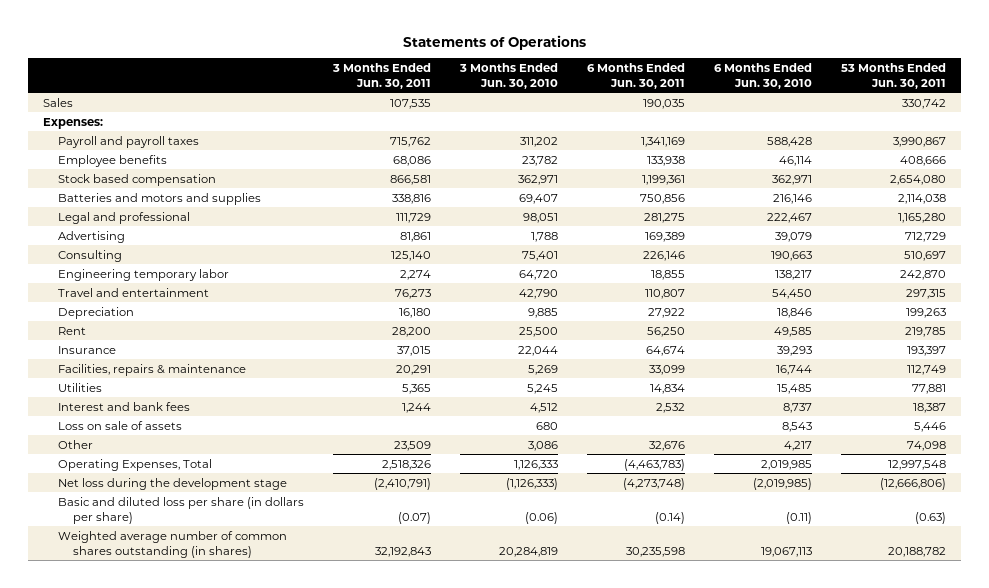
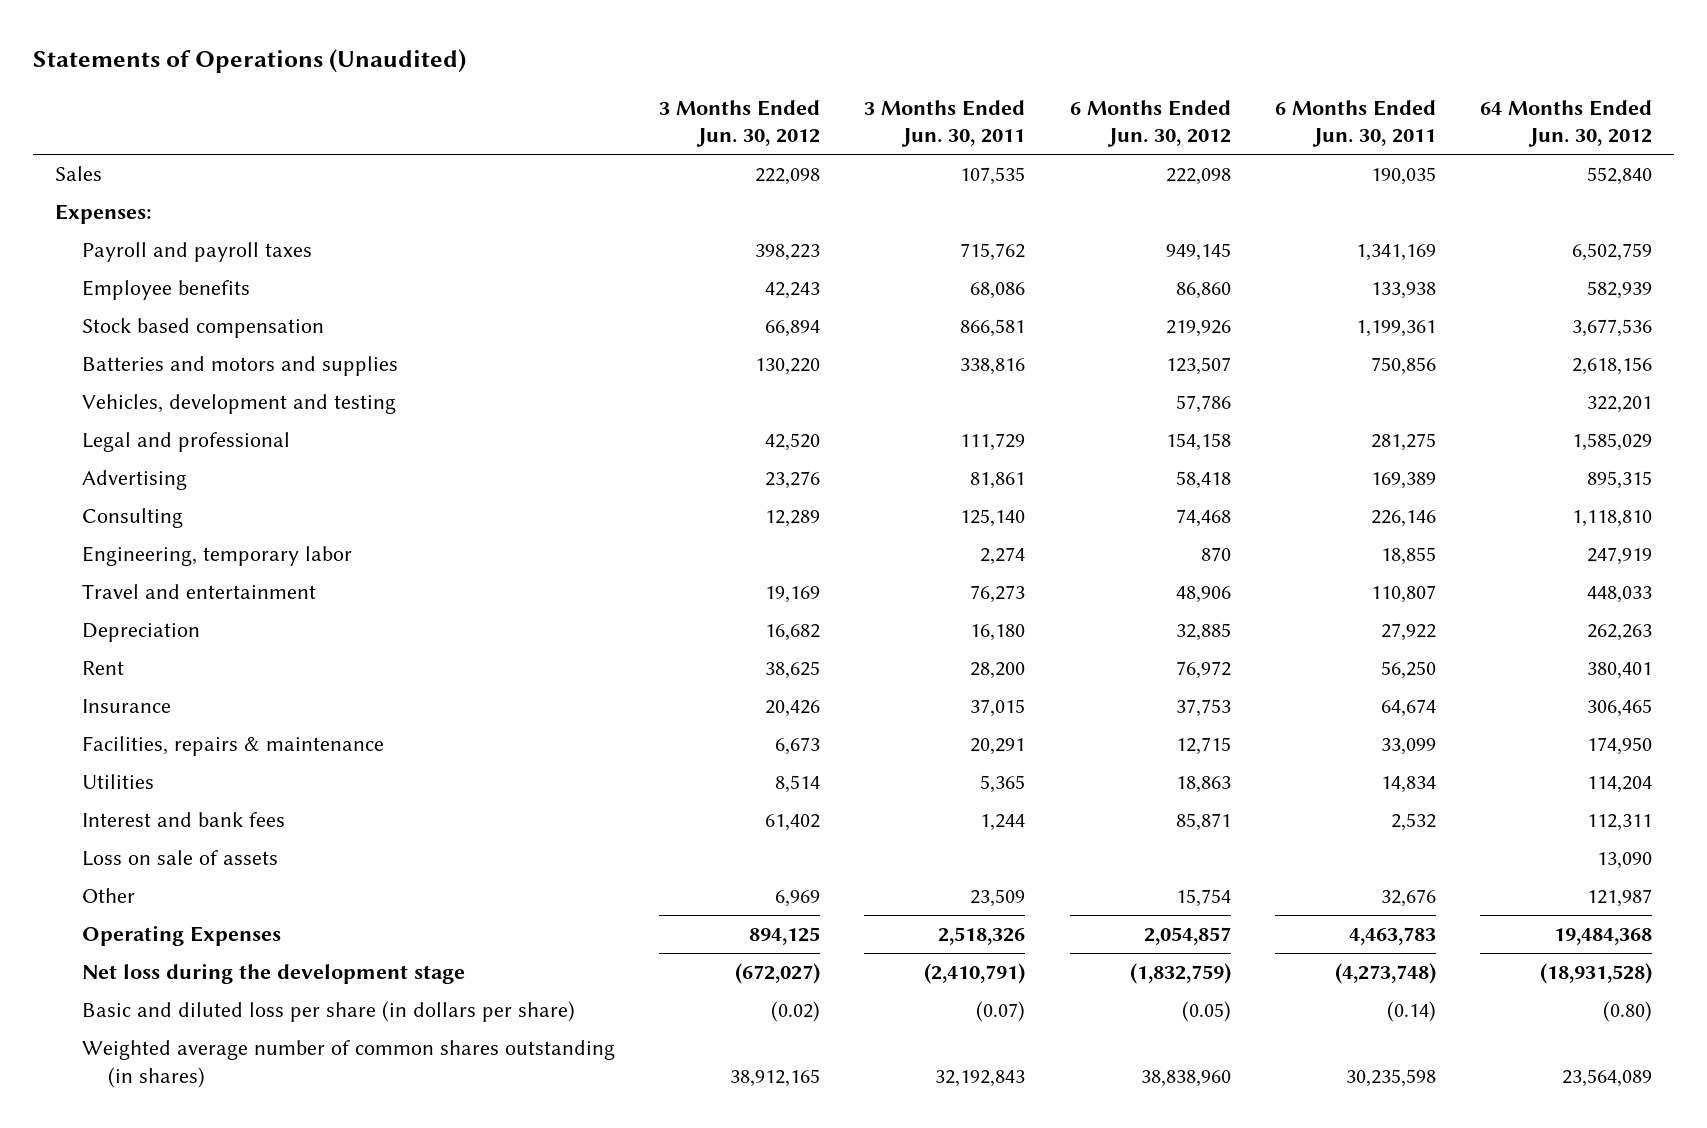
[402,34,586,50] Statements of Operations -> [32,48,466,73] Statements of Operations (Unaudited)
[459,62,559,89] 3 Months Ended Jun. 30, 2010 -> none
[714,62,813,89] 6 Months Ended Jun. 30, 2010 -> none
[841,62,947,89] 53 Months Ended Jun. 30, 2011 -> none
none -> [658,99,820,148] 3 Months Ended Jun. 30, 2012
none -> [1069,99,1231,148] 6 Months Ended Jun. 30, 2012
none -> [1480,99,1653,148] 64 Months Ended Jun. 30, 2012
none -> [81,394,396,415] Vehicles, development and testing
[58,268,230,281] Engineering temporary labor -> [81,546,352,567] Engineering, temporary labor
[58,458,213,471] Operating Expenses, Total -> [81,925,281,947] Operating Expenses
[624,458,686,471] (4,463,783) -> [1348,927,1436,946] 4,463,783

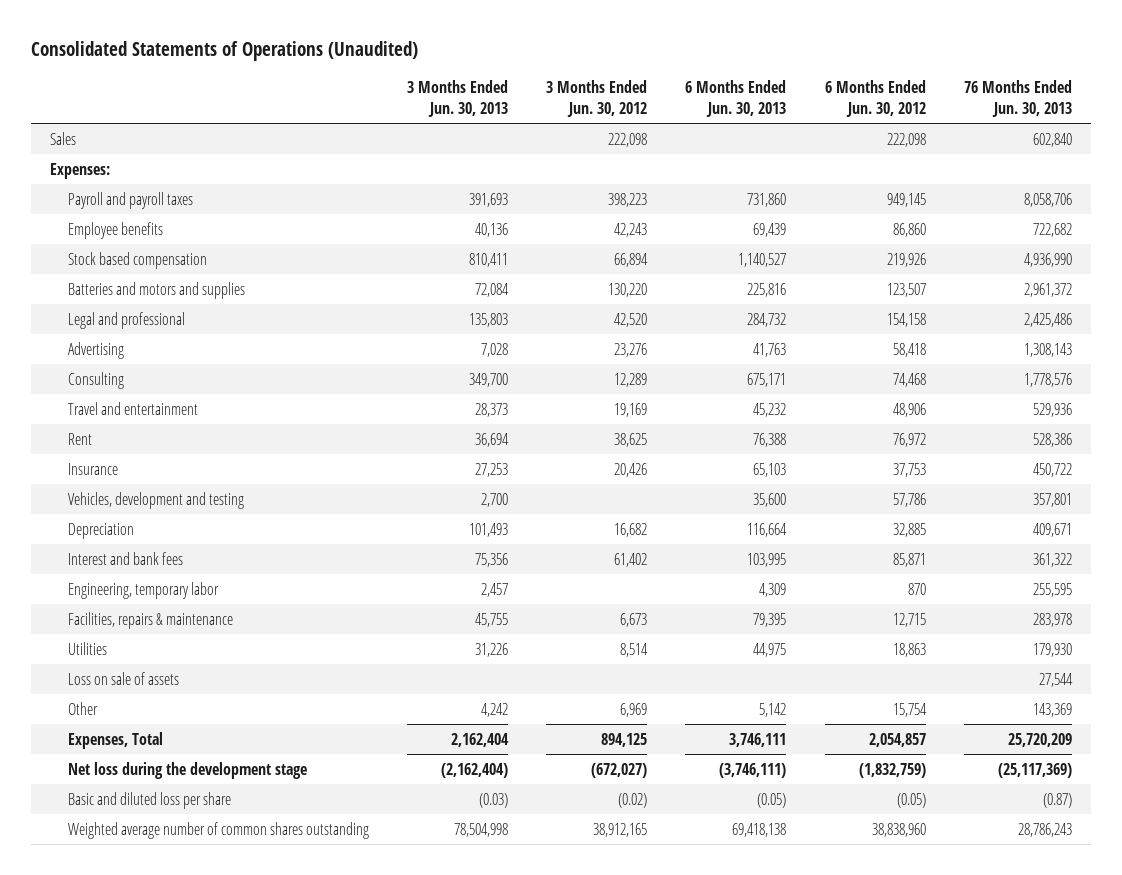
[32,48,466,73] Statements of Operations (Unaudited) -> [31,41,419,62] Consolidated Statements of Operations (Unaudited)
[864,99,1026,148] 3 Months Ended Jun. 30, 2011 -> none
[1274,99,1436,148] 6 Months Ended Jun. 30, 2011 -> none
[1480,99,1653,148] 64 Months Ended Jun. 30, 2012 -> none
none -> [406,80,508,117] 3 Months Ended Jun. 30, 2013
none -> [685,80,787,117] 6 Months Ended Jun. 30, 2013
none -> [963,80,1072,117] 76 Months Ended Jun. 30, 2013
[81,394,396,415] Vehicles, development and testing -> [67,491,244,509] Vehicles, development and testing
[81,623,200,643] Depreciation -> [67,522,134,539] Depreciation
[81,812,285,828] Interest and bank fees -> [67,551,183,565] Interest and bank fees
[81,546,352,567] Engineering, temporary labor -> [67,581,219,599] Engineering, temporary labor
[81,925,281,947] Operating Expenses -> [67,731,163,749] Expenses, Total
[81,1001,575,1023] Basic and diluted loss per share (in dollars per share) -> [67,791,231,809] Basic and diluted loss per share
[81,1040,615,1088] Weighted average number of common shares outstanding (in shares) -> [67,821,369,839] Weighted average number of common shares outstanding

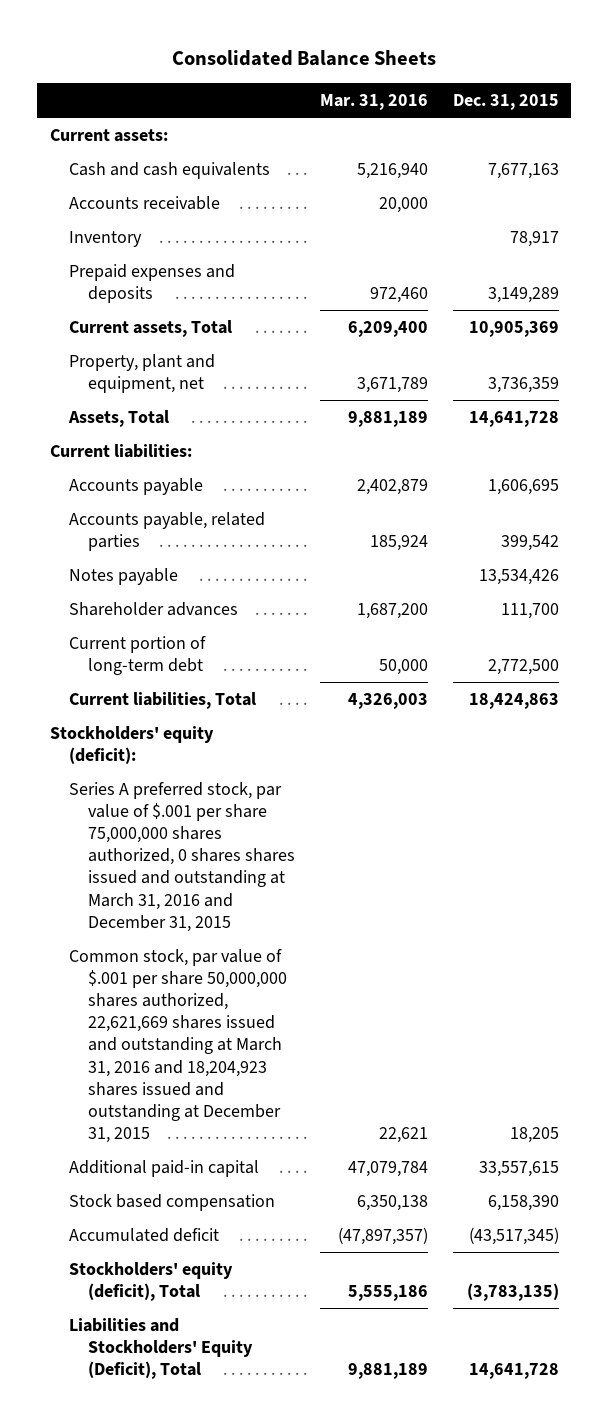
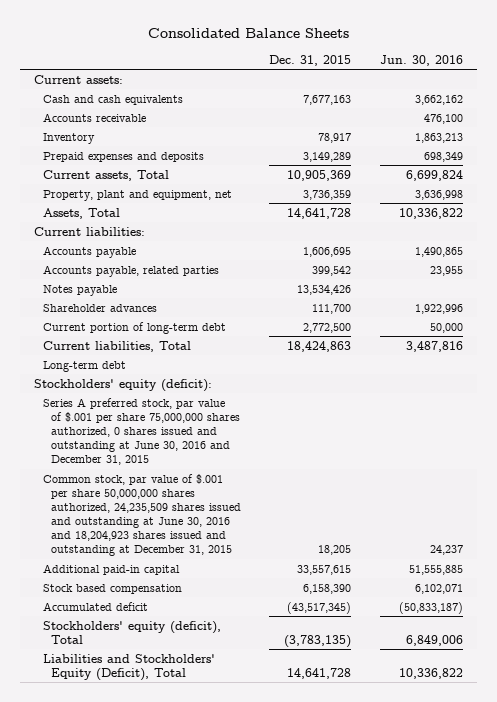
[319,93,428,110] Mar. 31, 2016 -> none
none -> [379,54,463,66] Jun. 30, 2016
none -> [42,360,126,372] Long-term debt
[68,781,295,932] Series A preferred stock, par value of $.001 per share 75,000,000 shares authorized, 0 shares shares issued and outstanding at March 31, 2016 and December 31, 2015 -> [42,397,241,466] Series A preferred stock, par value of $.001 per share 75,000,000 shares authorized, 0 shares issued and outstanding at June 30, 2016 and December 31, 2015
[68,948,287,1143] Common stock, par value of $.001 per share 50,000,000 shares authorized, 22,621,669 shares issued and outstanding at March 31, 2016 and 18,204,923 shares issued and outstanding at December 31, 2015 -> [42,473,242,557] Common stock, par value of $.001 per share 50,000,000 shares authorized, 24,235,509 shares issued and outstanding at June 30, 2016 and 18,204,923 shares issued and outstanding at December 31, 2015

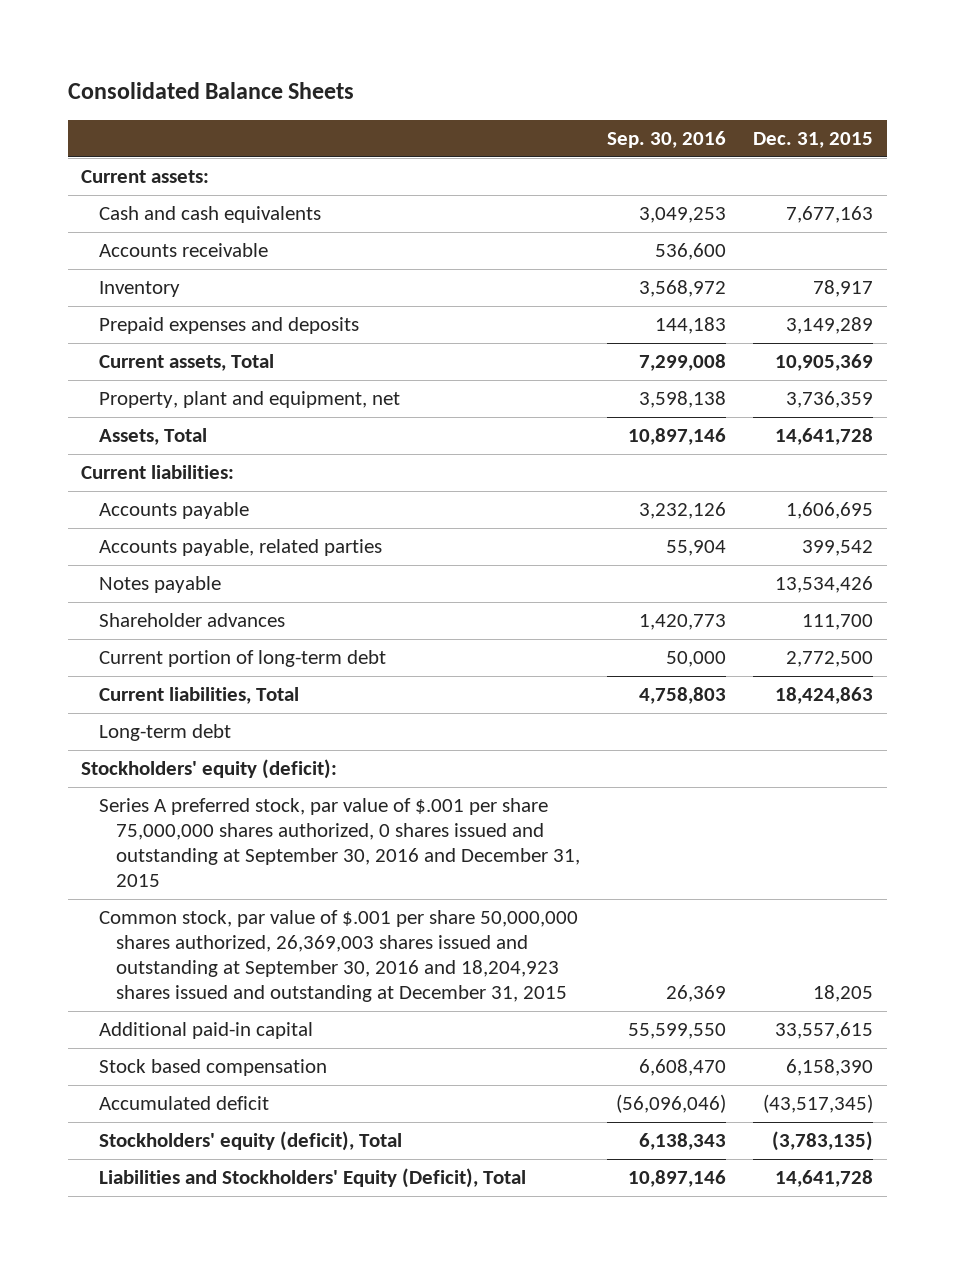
[379,54,463,66] Jun. 30, 2016 -> none
none -> [606,130,726,148] Sep. 30, 2016
[42,397,241,466] Series A preferred stock, par value of $.001 per share 75,000,000 shares authorized, 0 shares issued and outstanding at June 30, 2016 and December 31, 2015 -> [98,798,580,887] Series A preferred stock, par value of $.001 per share 75,000,000 shares authorized, 0 shares issued and outstanding at September 30, 2016 and December 31, 2015
[42,473,242,557] Common stock, par value of $.001 per share 50,000,000 shares authorized, 24,235,509 shares issued and outstanding at June 30, 2016 and 18,204,923 shares issued and outstanding at December 31, 2015 -> [98,910,578,1002] Common stock, par value of $.001 per share 50,000,000 shares authorized, 26,369,003 shares issued and outstanding at September 30, 2016 and 18,204,923 shares issued and outstanding at December 31, 2015

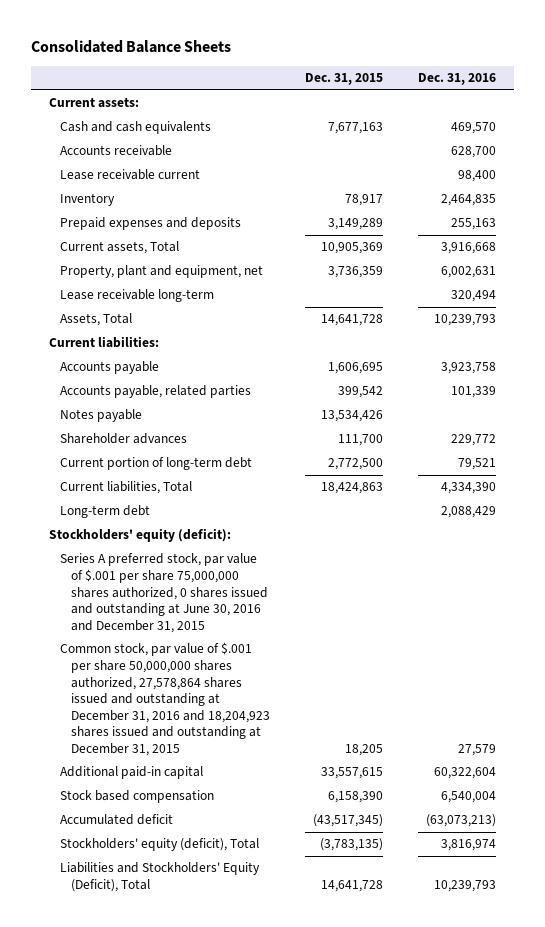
[606,130,726,148] Sep. 30, 2016 -> none
none -> [418,73,497,86] Dec. 31, 2016
none -> [59,169,200,181] Lease receivable current
none -> [59,289,214,303] Lease receivable long-term
[98,798,580,887] Series A preferred stock, par value of $.001 per share 75,000,000 shares authorized, 0 shares issued and outstanding at September 30, 2016 and December 31, 2015 -> [59,553,269,633] Series A preferred stock, par value of $.001 per share 75,000,000 shares authorized, 0 shares issued and outstanding at June 30, 2016 and December 31, 2015
[98,910,578,1002] Common stock, par value of $.001 per share 50,000,000 shares authorized, 26,369,003 shares issued and outstanding at September 30, 2016 and 18,204,923 shares issued and outstanding at December 31, 2015 -> [59,642,271,757] Common stock, par value of $.001 per share 50,000,000 shares authorized, 27,578,864 shares issued and outstanding at December 31, 2016 and 18,204,923 shares issued and outstanding at December 31, 2015

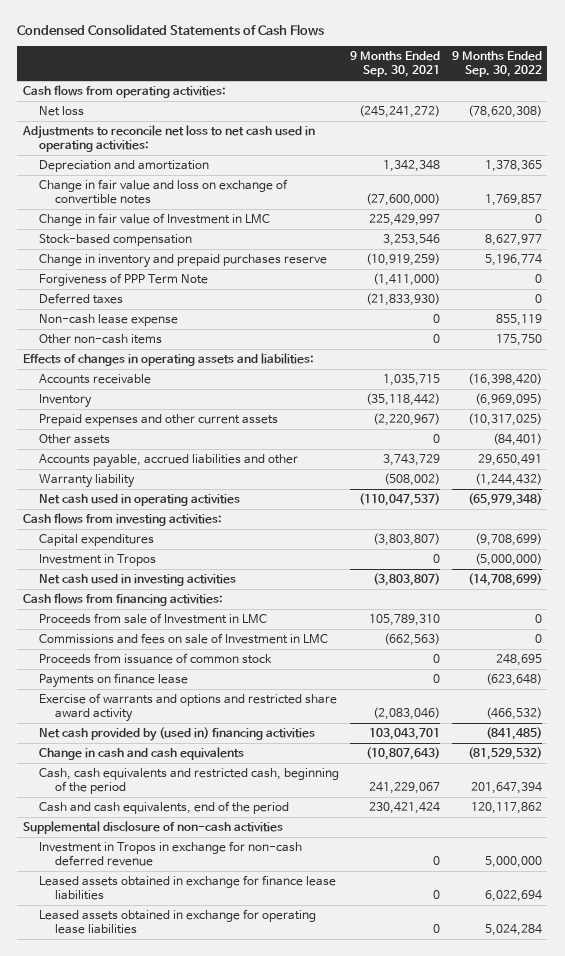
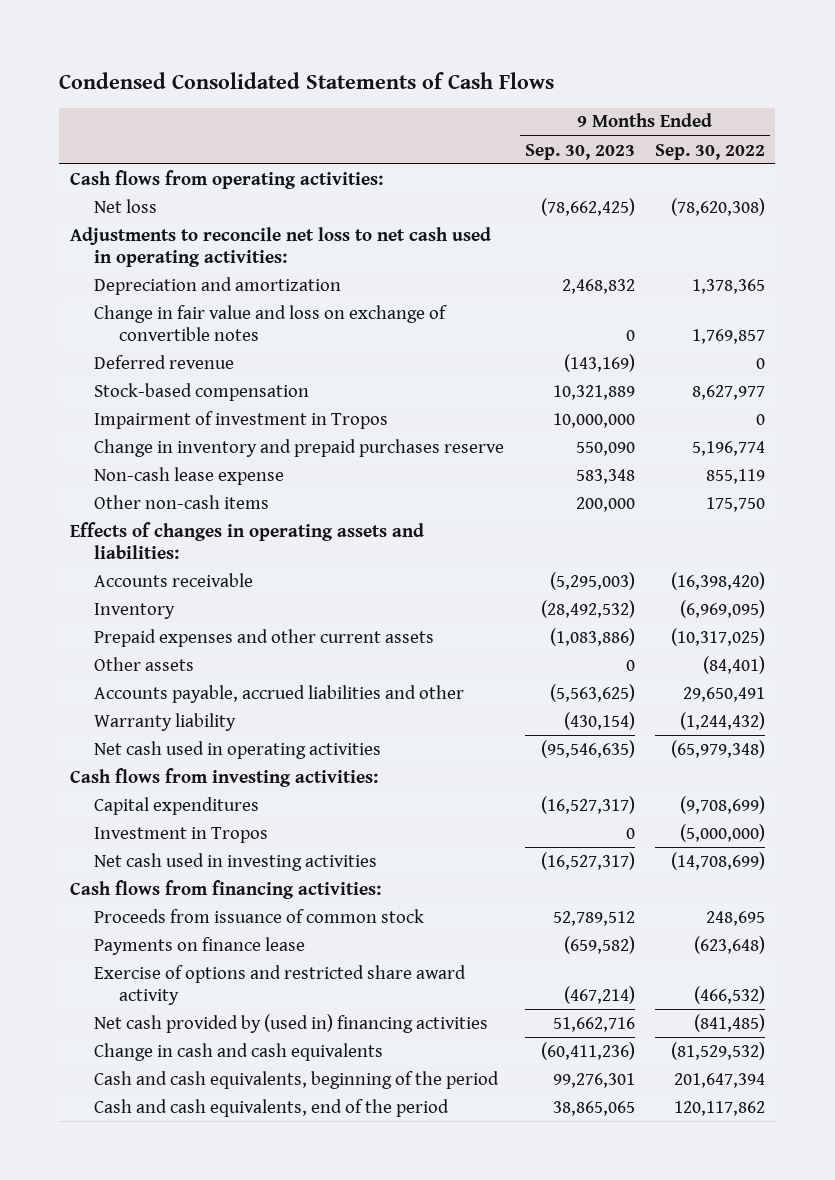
[350,51,441,77] 9 Months Ended Sep. 30, 2021 -> none
none -> [524,143,635,160] Sep. 30, 2023
[39,213,271,227] Change in fair value of Investment in LMC -> none
none -> [94,354,235,369] Deferred revenue
none -> [94,410,389,429] Impairment of investment in Tropos
[39,273,209,287] Forgiveness of PPP Term Note -> none
[39,293,124,305] Deferred taxes -> none
[39,613,268,625] Proceeds from sale of Investment in LMC -> none
[39,633,329,645] Commissions and fees on sale of Investment in LMC -> none
[39,693,338,722] Exercise of warrants and options and restricted share award activity -> [94,964,467,1006] Exercise of options and restricted share award activity
[39,768,340,794] Cash, cash equivalents and restricted cash, beginning of the period -> [94,1070,500,1089] Cash and cash equivalents, beginning of the period
[22,821,283,835] Supplemental disclosure of non-cash activities -> none
[39,841,303,866] Investment in Tropos in exchange for non-cash deferred revenue -> none
[39,875,337,900] Leased assets obtained in exchange for finance lease liabilities -> none
[39,909,317,934] Leased assets obtained in exchange for operating lease liabilities -> none

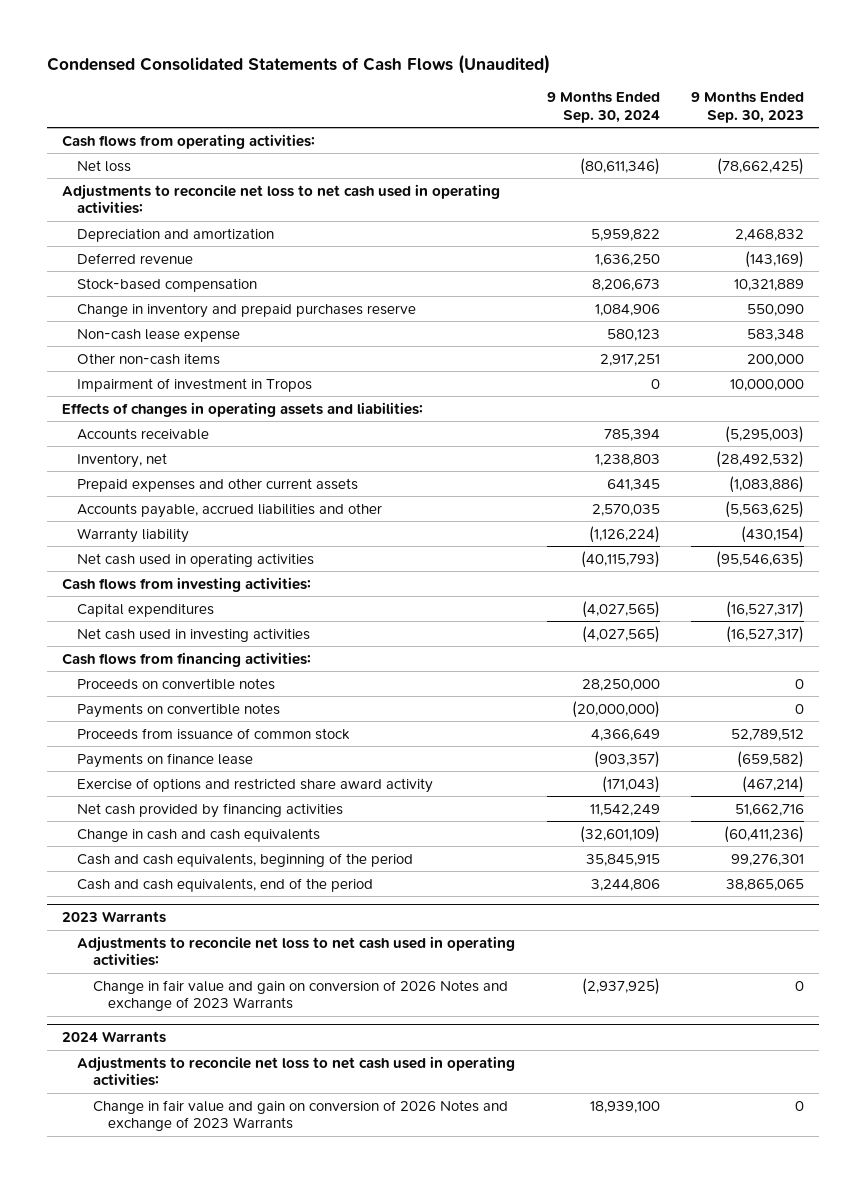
[59,71,555,89] Condensed Consolidated Statements of Cash Flows -> [46,53,550,74] Condensed Consolidated Statements of Cash Flows (Unaudited)
[655,143,766,160] Sep. 30, 2022 -> none
none -> [546,91,660,123] 9 Months Ended Sep. 30, 2024
[94,304,448,342] Change in fair value and loss on exchange of convertible notes -> none
[94,410,389,429] Impairment of investment in Tropos -> [77,377,313,392] Impairment of investment in Tropos
[94,602,176,619] Inventory -> [77,452,168,468] Inventory, net
[94,656,195,671] Other assets -> none
[94,826,269,843] Investment in Tropos -> none
none -> [77,677,276,690] Proceeds on convertible notes
none -> [77,702,281,718] Payments on convertible notes
[94,1013,489,1033] Net cash provided by (used in) financing activities -> [77,802,344,818] Net cash provided by financing activities
none -> [62,911,167,924] 2023 Warrants
none -> [77,935,516,967] Adjustments to reconcile net loss to net cash used in operating activities:
none -> [92,979,508,1012] Change in fair value and gain on conversion of 2026 Notes and exchange of 2023 Warrants
none -> [62,1031,167,1044] 2024 Warrants
none -> [77,1055,516,1087] Adjustments to reconcile net loss to net cash used in operating activities:
none -> [92,1099,508,1132] Change in fair value and gain on conversion of 2026 Notes and exchange of 2023 Warrants

